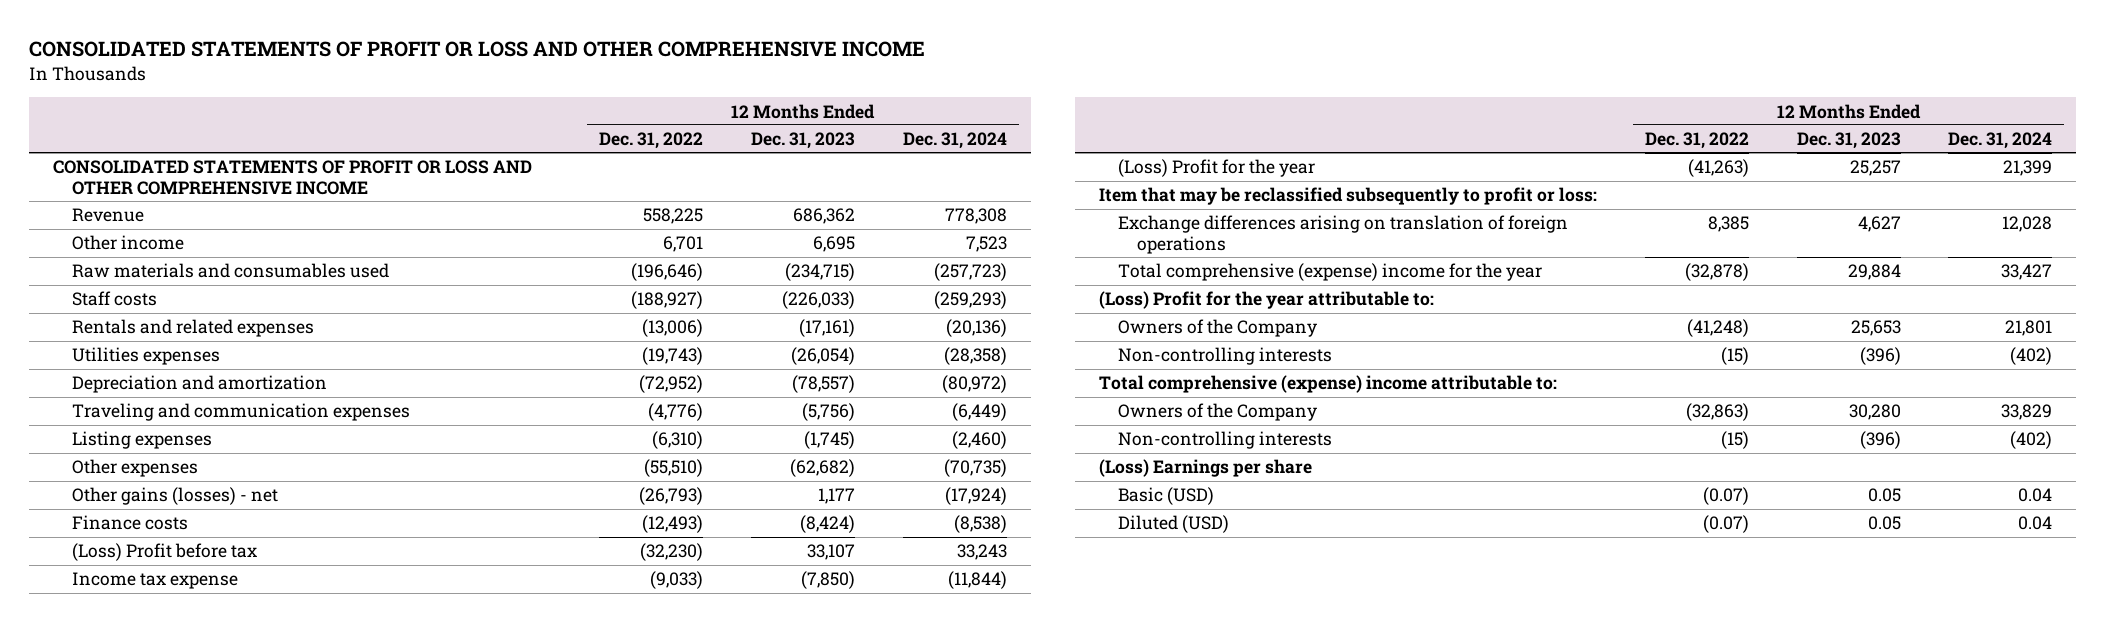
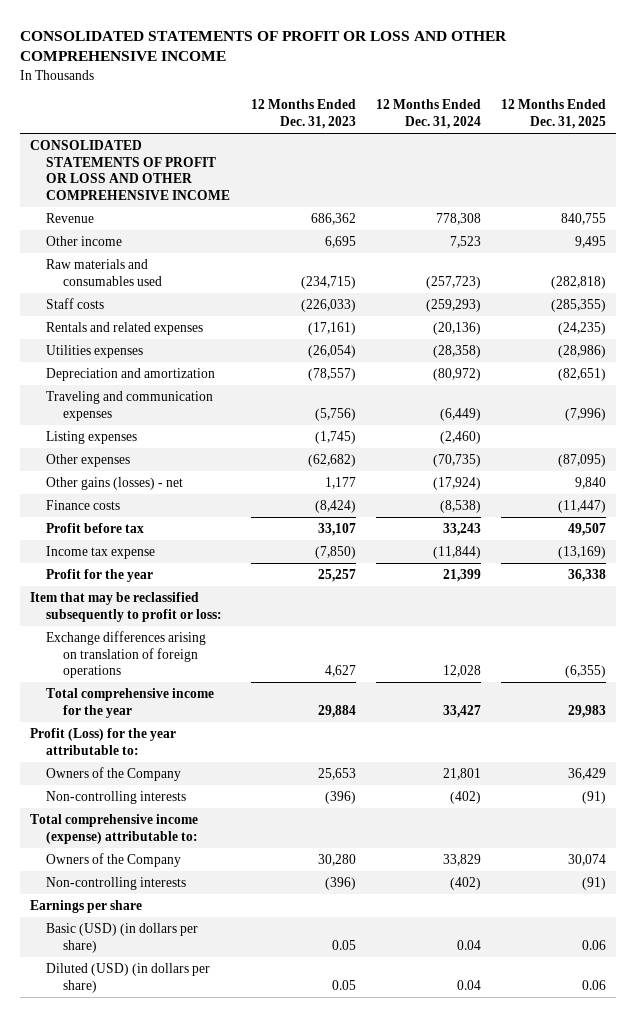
[598,132,703,150] Dec. 31, 2022 -> none
none -> [501,99,607,129] 12 Months Ended Dec. 31, 2025
[72,543,258,562] (Loss) Profit before tax -> [46,523,145,534] Profit before tax
[1118,159,1316,178] (Loss) Profit for the year -> [46,569,154,583] Profit for the year
[1118,263,1543,282] Total comprehensive (expense) income for the year -> [46,688,215,718] Total comprehensive income for the year
[1098,291,1434,310] (Loss) Profit for the year attributable to: -> [29,728,176,755] Profit (Loss) for the year attributable to:
[1098,375,1557,394] Total comprehensive (expense) income attributable to: -> [29,814,199,844] Total comprehensive income (expense) attributable to:
[1098,459,1312,478] (Loss) Earnings per share -> [29,900,142,914] Earnings per share
[1118,487,1215,506] Basic (USD) -> [46,923,199,953] Basic (USD) (in dollars per share)
[1118,515,1230,534] Diluted (USD) -> [46,963,211,993] Diluted (USD) (in dollars per share)

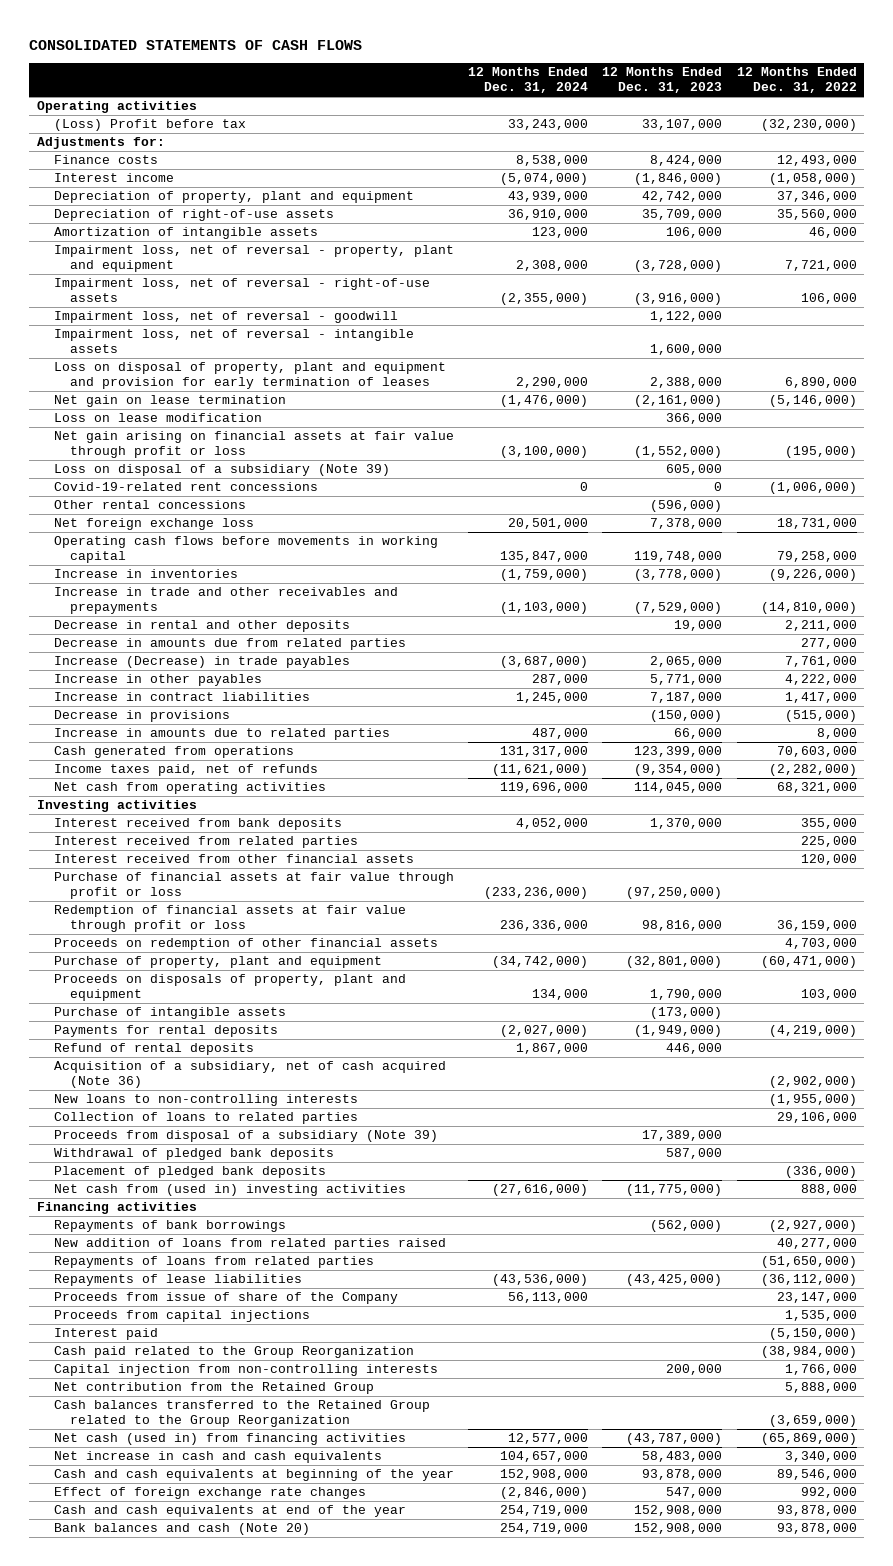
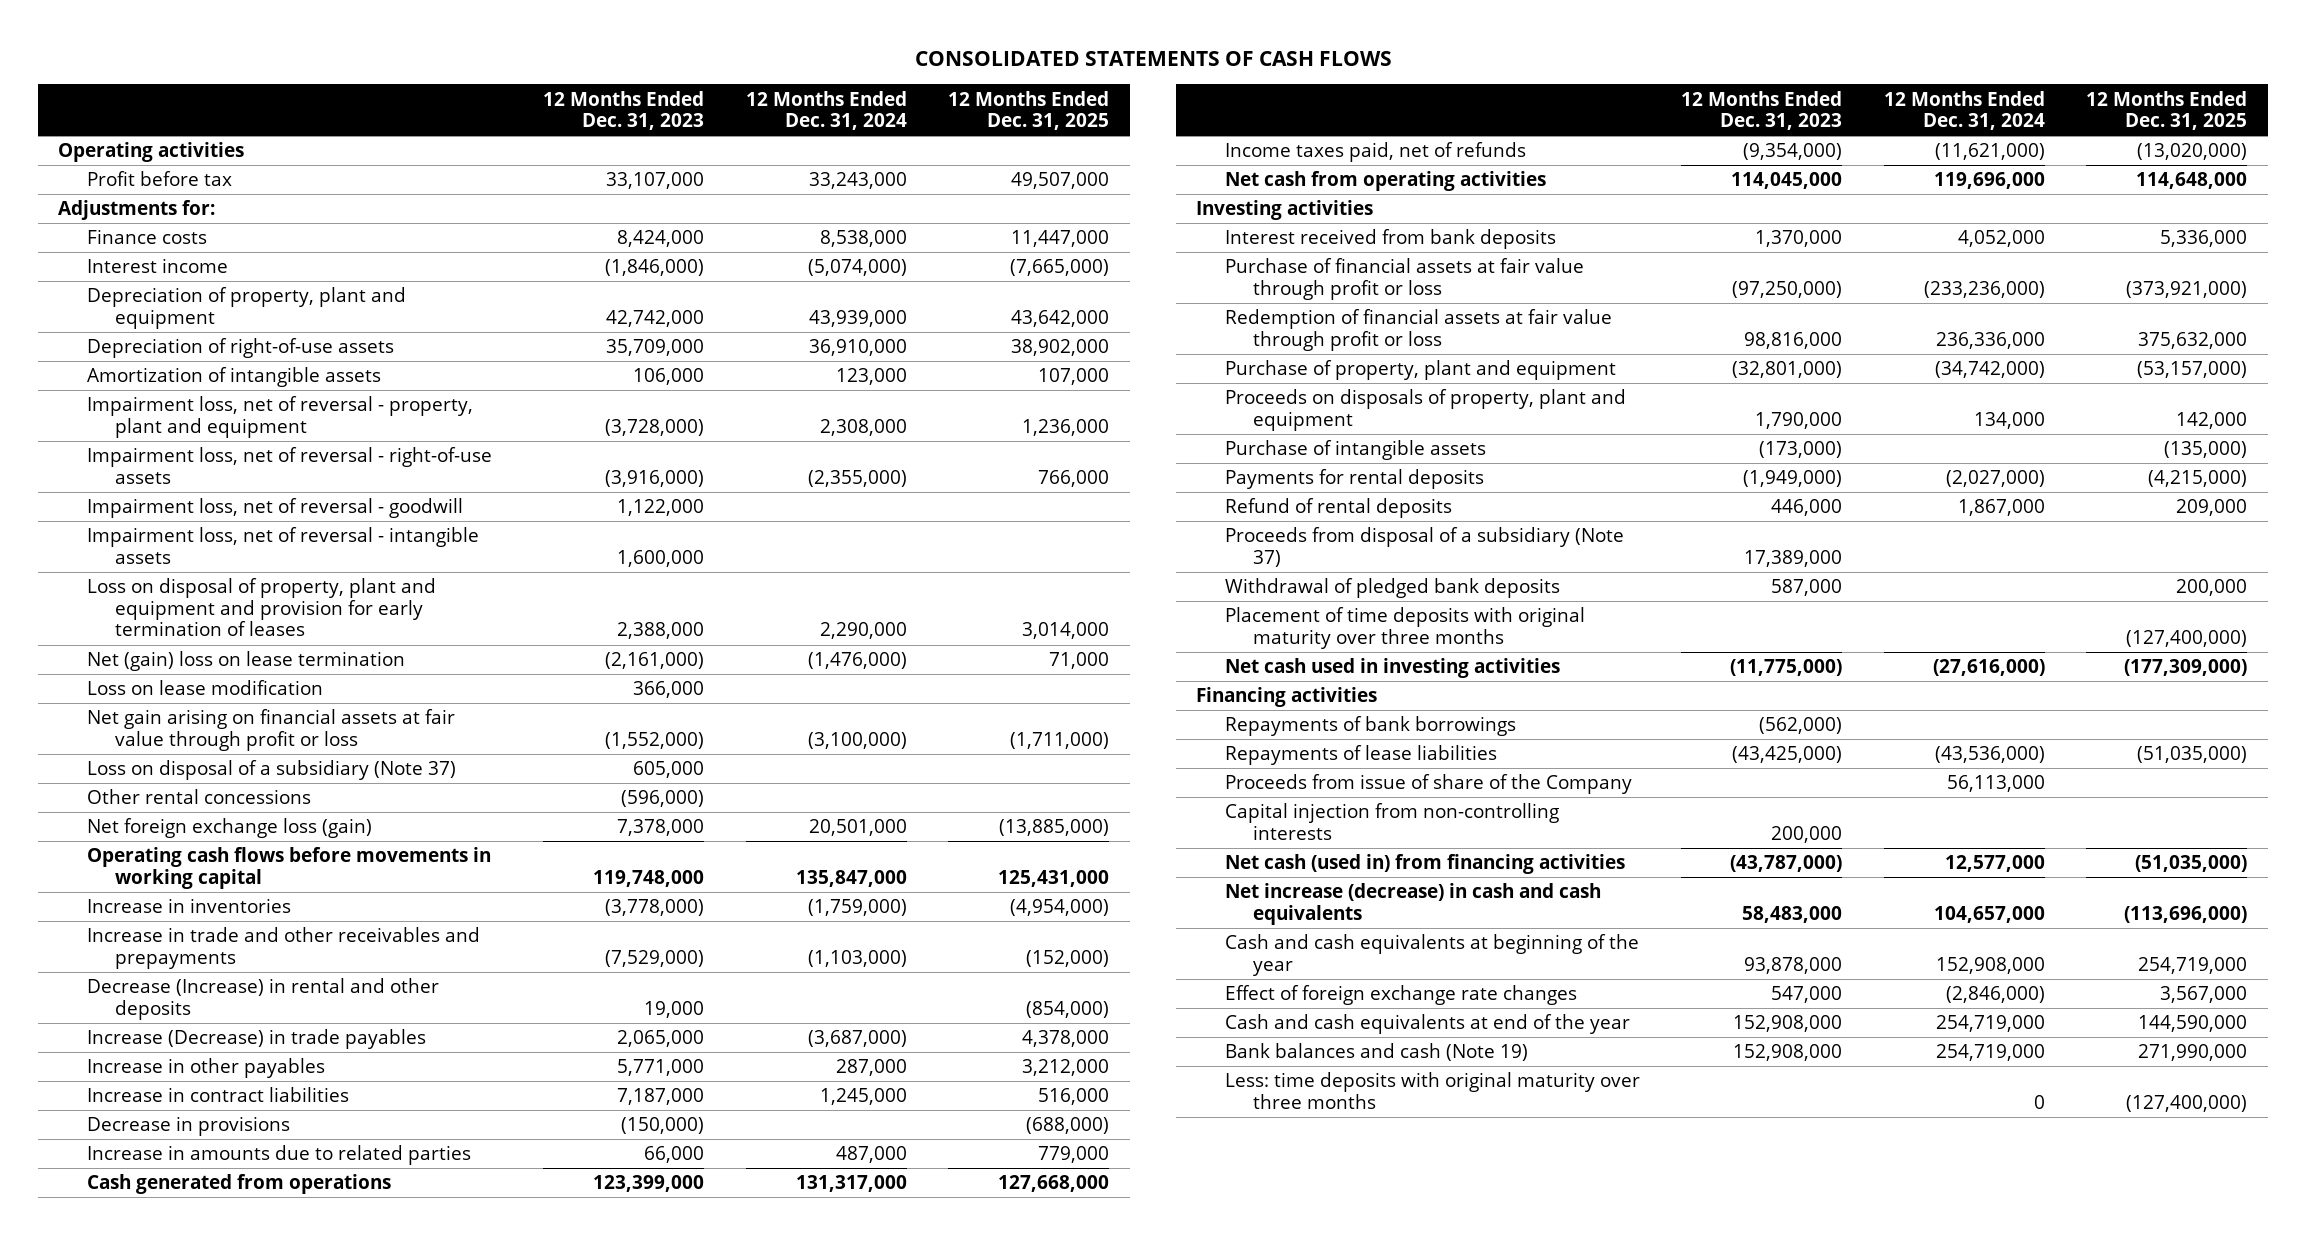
[736,67,857,94] 12 Months Ended Dec. 31, 2022 -> none
none -> [947,90,1109,131] 12 Months Ended Dec. 31, 2025
[53,119,246,132] (Loss) Profit before tax -> [86,171,232,187] Profit before tax
[53,395,286,408] Net gain on lease termination -> [86,651,405,672] Net (gain) loss on lease termination
[53,482,318,492] Covid-19-related rent concessions -> none
[53,464,390,477] Loss on disposal of a subsidiary (Note 39) -> [86,760,456,781] Loss on disposal of a subsidiary (Note 37)
[53,518,254,531] Net foreign exchange loss -> [86,818,372,839] Net foreign exchange loss (gain)
[53,638,406,651] Decrease in amounts due from related parties -> none
[53,620,350,633] Decrease in rental and other deposits -> [86,978,439,1020] Decrease (Increase) in rental and other deposits
[53,836,358,849] Interest received from related parties -> none
[53,854,414,864] Interest received from other financial assets -> none
[53,938,438,951] Proceeds on redemption of other financial assets -> none
[53,1061,446,1089] Acquisition of a subsidiary, net of cash acquired (Note 36) -> none
[53,1094,358,1107] New loans to non-controlling interests -> none
[53,1112,358,1125] Collection of loans to related parties -> none
[53,1130,438,1143] Proceeds from disposal of a subsidiary (Note 39) -> [1224,527,1624,567] Proceeds from disposal of a subsidiary (Note 37)
[53,1166,326,1179] Placement of pledged bank deposits -> none
none -> [1224,607,1585,649] Placement of time deposits with original maturity over three months
[53,1184,406,1197] Net cash from (used in) investing activities -> [1224,658,1560,679] Net cash used in investing activities
[53,1238,446,1251] New addition of loans from related parties raised -> none
[53,1256,374,1269] Repayments of loans from related parties -> none
[53,1310,310,1323] Proceeds from capital injections -> none
[53,1328,158,1341] Interest paid -> none
[53,1346,414,1359] Cash paid related to the Group Reorganization -> none
[53,1382,374,1395] Net contribution from the Retained Group -> none
[53,1400,430,1428] Cash balances transferred to the Retained Group related to the Group Reorganization -> none
[53,1451,382,1464] Net increase in cash and cash equivalents -> [1224,883,1601,925] Net increase (decrease) in cash and cash equivalents
[53,1523,310,1536] Bank balances and cash (Note 20) -> [1224,1043,1528,1062] Bank balances and cash (Note 19)
none -> [1224,1072,1640,1109] Less: time deposits with original maturity over three months

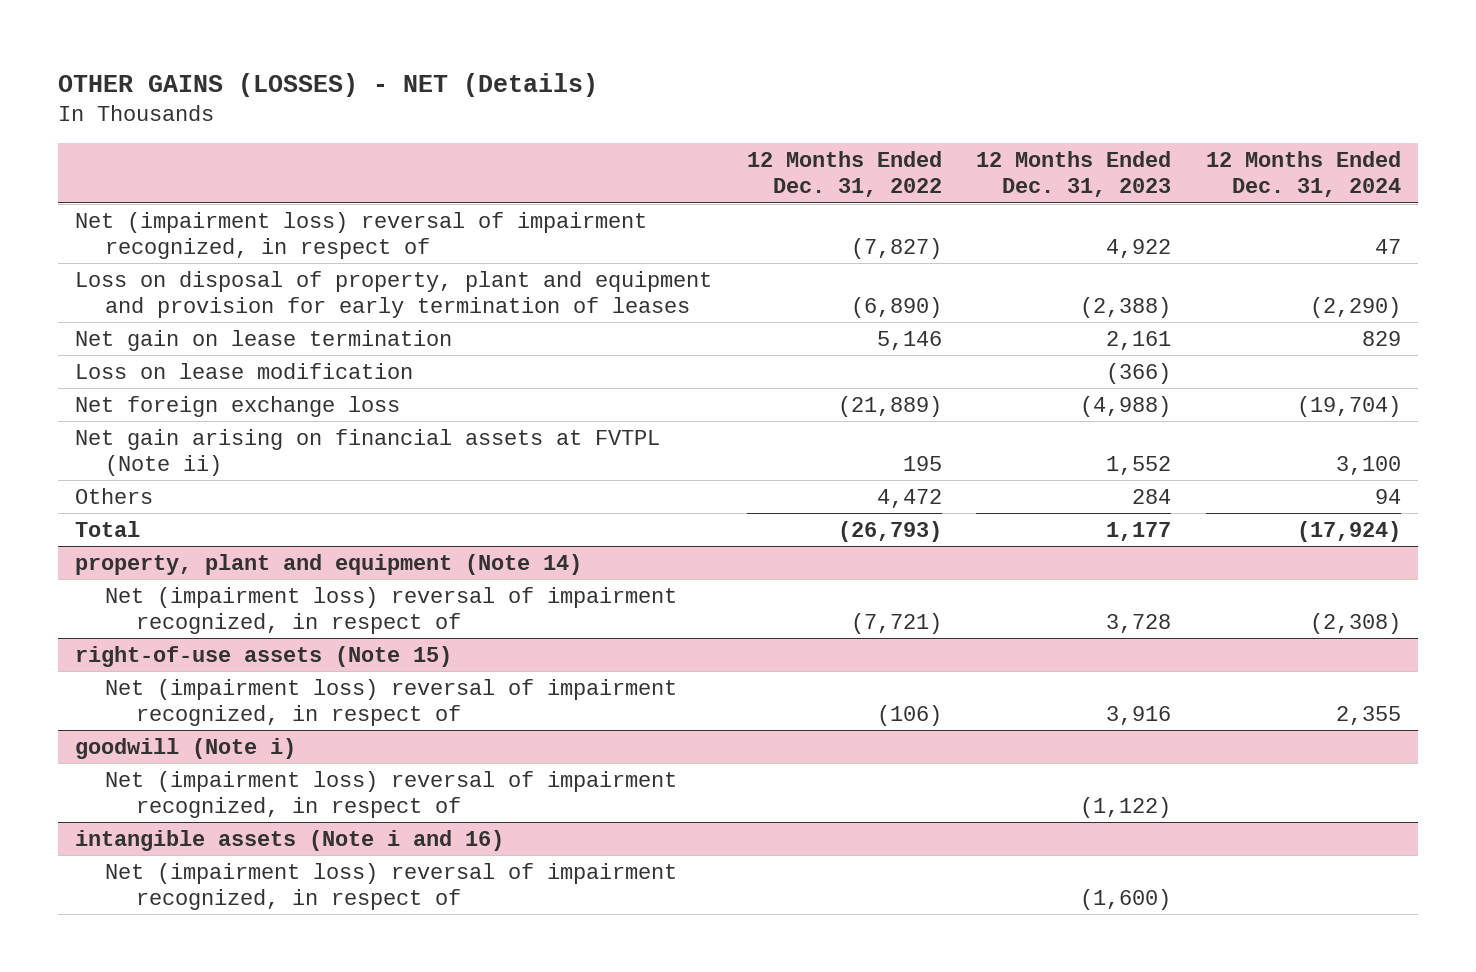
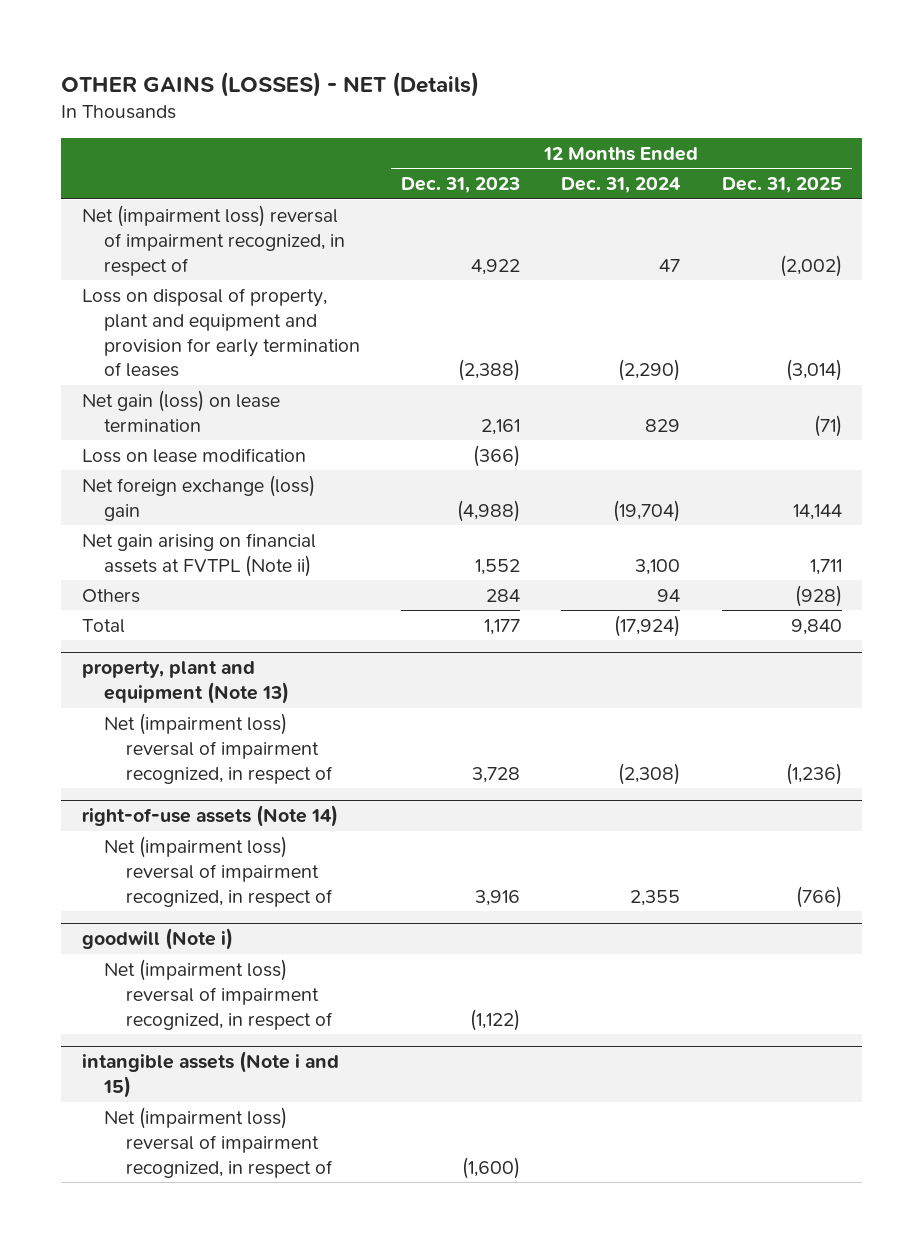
[746,150,942,198] 12 Months Ended Dec. 31, 2022 -> none
none -> [721,177,842,194] Dec. 31, 2025
[75,329,453,351] Net gain on lease termination -> [81,389,280,432] Net gain (loss) on lease termination
[75,395,401,417] Net foreign exchange loss -> [81,474,315,521] Net foreign exchange (loss) gain
[75,553,583,575] property, plant and equipment (Note 14) -> [81,661,289,705] property, plant and equipment (Note 13)
[75,645,453,667] right-of-use assets (Note 15) -> [81,805,338,828] right-of-use assets (Note 14)
[75,829,505,851] intangible assets (Note i and 16) -> [81,1051,339,1099] intangible assets (Note i and 15)

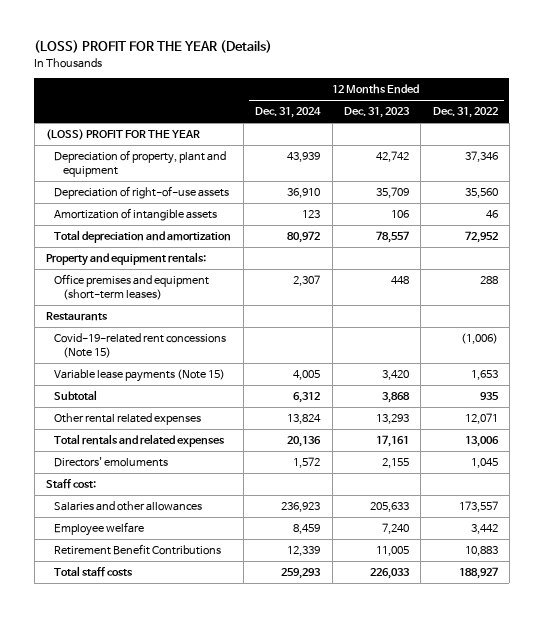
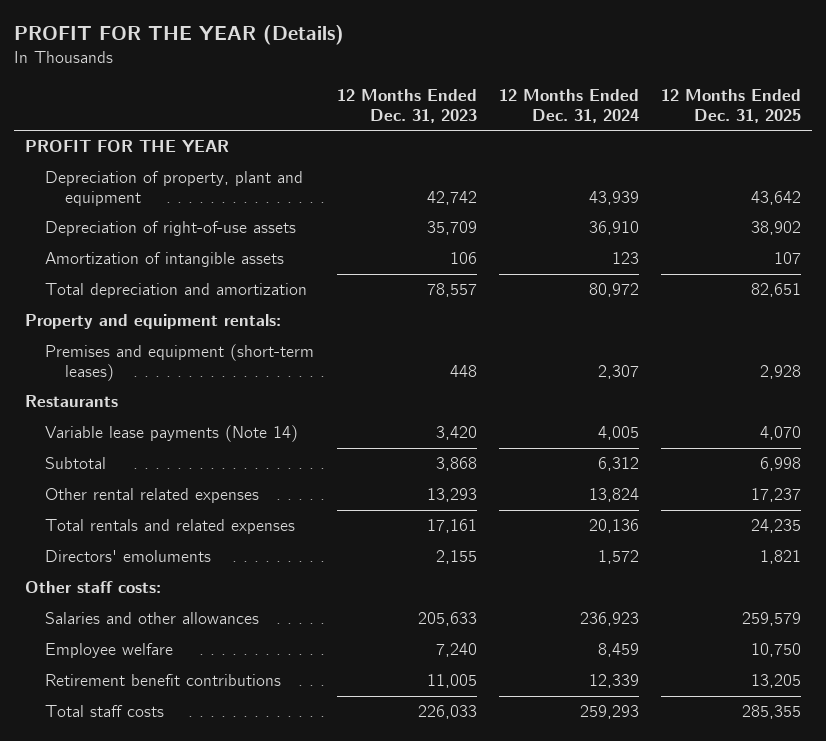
[34,40,273,54] (LOSS) PROFIT FOR THE YEAR (Details) -> [13,25,344,46] PROFIT FOR THE YEAR (Details)
[432,107,498,119] Dec. 31, 2022 -> none
none -> [661,89,802,123] 12 Months Ended Dec. 31, 2025
[45,129,200,141] (LOSS) PROFIT FOR THE YEAR -> [25,140,230,153] PROFIT FOR THE YEAR
[54,274,210,301] Office premises and equipment (short-term leases) -> [45,344,315,381] Premises and equipment (short-term leases)
[54,333,227,359] Covid-19-related rent concessions (Note 15) -> none
[54,369,226,383] Variable lease payments (Note 15) -> [45,425,299,443] Variable lease payments (Note 14)
[45,479,96,490] Staff cost: -> [25,581,162,594] Other staff costs:
[54,544,222,556] Retirement Benefit Contributions -> [45,674,282,687] Retirement benefit contributions

